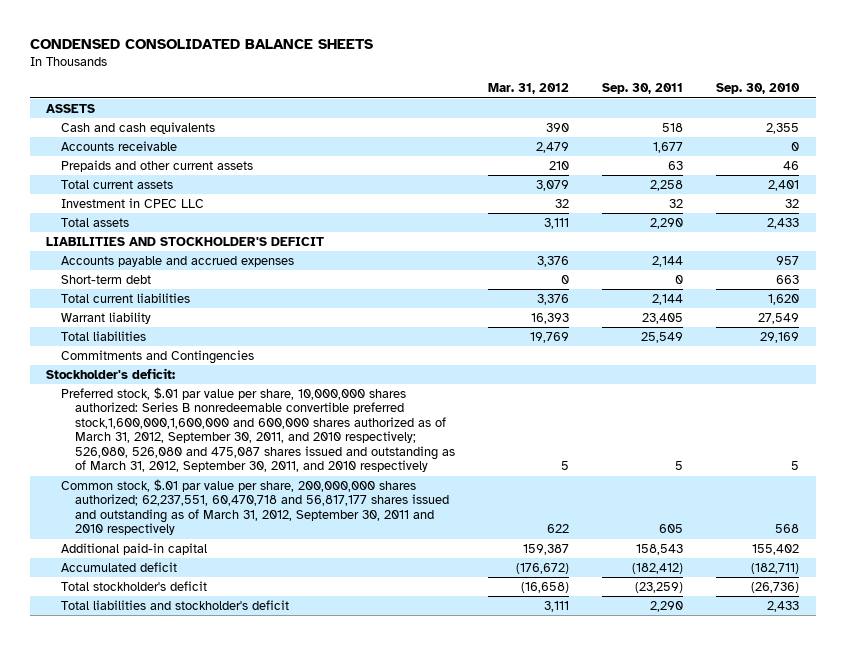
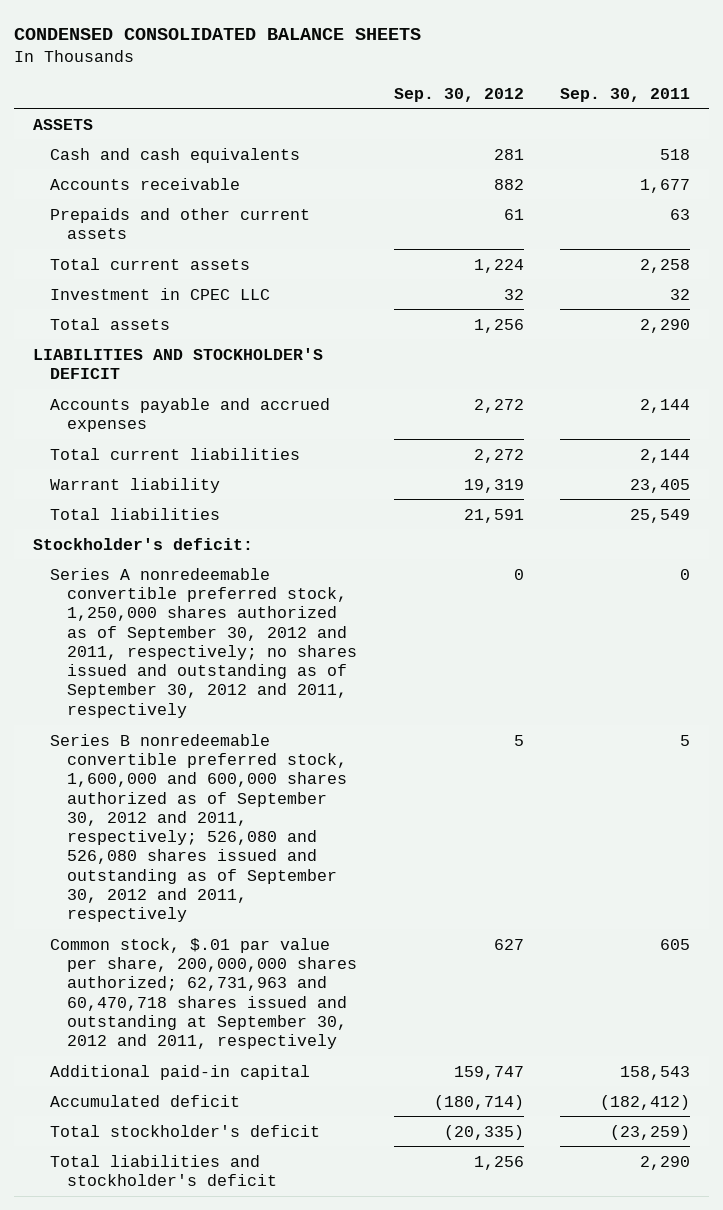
[487,83,569,95] Mar. 31, 2012 -> none
[716,83,801,95] Sep. 30, 2010 -> none
none -> [393,87,524,102] Sep. 30, 2012
[60,274,151,284] Short-term debt -> none
[60,349,254,364] Commitments and Contingencies -> none
none -> [49,567,357,718] Series A nonredeemable convertible preferred stock, 1,250,000 shares authorized as of September 30, 2012 and 2011, respectively; no shares issued and outstanding as of September 30, 2012 and 2011, respectively
[60,386,455,473] Preferred stock, $.01 par value per share, 10,000,000 shares authorized: Series B nonredeemable convertible preferred stock,1,600,000,1,600,000 and 600,000 shares authorized as of March 31, 2012, September 30, 2011, and 2010 respectively; 526,080, 526,080 and 475,087 shares issued and outstanding as of March 31, 2012, September 30, 2011, and 2010 respectively -> [49,733,347,923] Series B nonredeemable convertible preferred stock, 1,600,000 and 600,000 shares authorized as of September 30, 2012 and 2011, respectively; 526,080 and 526,080 shares issued and outstanding as of September 30, 2012 and 2011, respectively
[60,478,449,536] Common stock, $.01 par value per share, 200,000,000 shares authorized; 62,237,551, 60,470,718 and 56,817,177 shares issued and outstanding as of March 31, 2012, September 30, 2011 and 2010 respectively -> [49,937,357,1050] Common stock, $.01 par value per share, 200,000,000 shares authorized; 62,731,963 and 60,470,718 shares issued and outstanding at September 30, 2012 and 2011, respectively

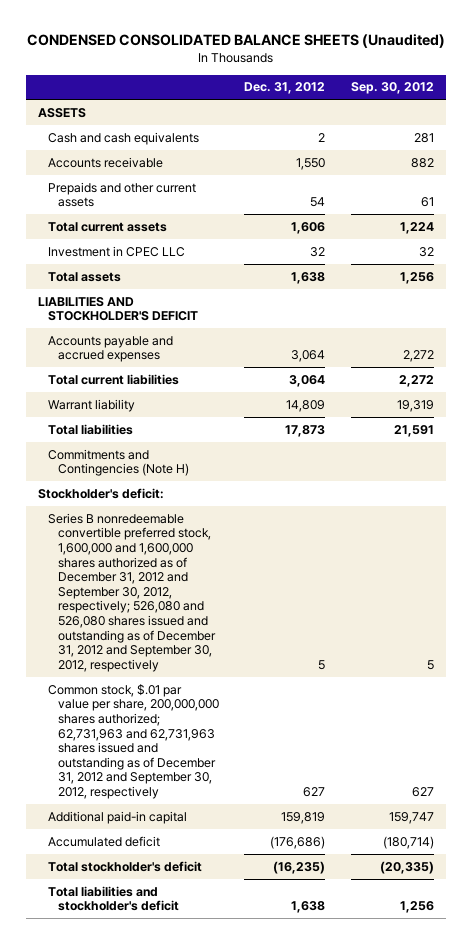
[14,27,422,40] CONDENSED CONSOLIDATED BALANCE SHEETS -> [26,34,445,49] CONDENSED CONSOLIDATED BALANCE SHEETS (Unaudited)
[560,87,691,102] Sep. 30, 2011 -> none
none -> [244,82,326,95] Dec. 31, 2012
none -> [48,448,189,477] Commitments and Contingencies (Note H)
[49,567,357,718] Series A nonredeemable convertible preferred stock, 1,250,000 shares authorized as of September 30, 2012 and 2011, respectively; no shares issued and outstanding as of September 30, 2012 and 2011, respectively -> none
[49,733,347,923] Series B nonredeemable convertible preferred stock, 1,600,000 and 600,000 shares authorized as of September 30, 2012 and 2011, respectively; 526,080 and 526,080 shares issued and outstanding as of September 30, 2012 and 2011, respectively -> [48,512,216,672] Series B nonredeemable convertible preferred stock, 1,600,000 and 1,600,000 shares authorized as of December 31, 2012 and September 30, 2012, respectively; 526,080 and 526,080 shares issued and outstanding as of December 31, 2012 and September 30, 2012, respectively
[49,937,357,1050] Common stock, $.01 par value per share, 200,000,000 shares authorized; 62,731,963 and 60,470,718 shares issued and outstanding at September 30, 2012 and 2011, respectively -> [48,683,219,800] Common stock, $.01 par value per share, 200,000,000 shares authorized; 62,731,963 and 62,731,963 shares issued and outstanding as of December 31, 2012 and September 30, 2012, respectively

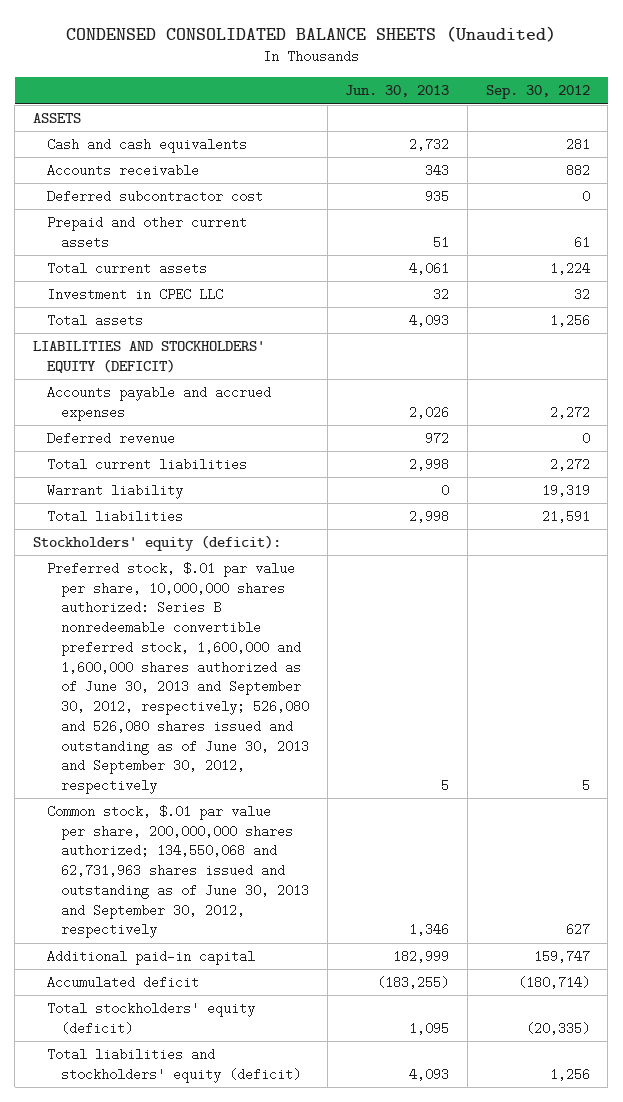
[244,82,326,95] Dec. 31, 2012 -> none
none -> [345,85,450,98] Jun. 30, 2013
none -> [47,190,264,204] Deferred subcontractor cost
[48,181,197,208] Prepaids and other current assets -> [47,216,248,249] Prepaid and other current assets
[38,296,199,322] LIABILITIES AND STOCKHOLDER'S DEFICIT -> [33,341,266,373] LIABILITIES AND STOCKHOLDERS' EQUITY (DEFICIT)
none -> [47,432,176,446] Deferred revenue
[48,448,189,477] Commitments and Contingencies (Note H) -> none
[38,487,165,499] Stockholder's deficit: -> [33,535,282,552] Stockholders' equity (deficit):
[48,512,216,672] Series B nonredeemable convertible preferred stock, 1,600,000 and 1,600,000 shares authorized as of December 31, 2012 and September 30, 2012, respectively; 526,080 and 526,080 shares issued and outstanding as of December 31, 2012 and September 30, 2012, respectively -> [47,562,309,794] Preferred stock, $.01 par value per share, 10,000,000 shares authorized: Series B nonredeemable convertible preferred stock, 1,600,000 and 1,600,000 shares authorized as of June 30, 2013 and September 30, 2012, respectively; 526,080 and 526,080 shares issued and outstanding as of June 30, 2013 and September 30, 2012, respectively
[48,683,219,800] Common stock, $.01 par value per share, 200,000,000 shares authorized; 62,731,963 and 62,731,963 shares issued and outstanding as of December 31, 2012 and September 30, 2012, respectively -> [47,805,309,939] Common stock, $.01 par value per share, 200,000,000 shares authorized; 134,550,068 and 62,731,963 shares issued and outstanding as of June 30, 2013 and September 30, 2012, respectively
[48,860,203,872] Total stockholder's deficit -> [47,1002,256,1035] Total stockholders' equity (deficit)
[48,885,179,912] Total liabilities and stockholder's deficit -> [47,1048,301,1083] Total liabilities and stockholders' equity (deficit)

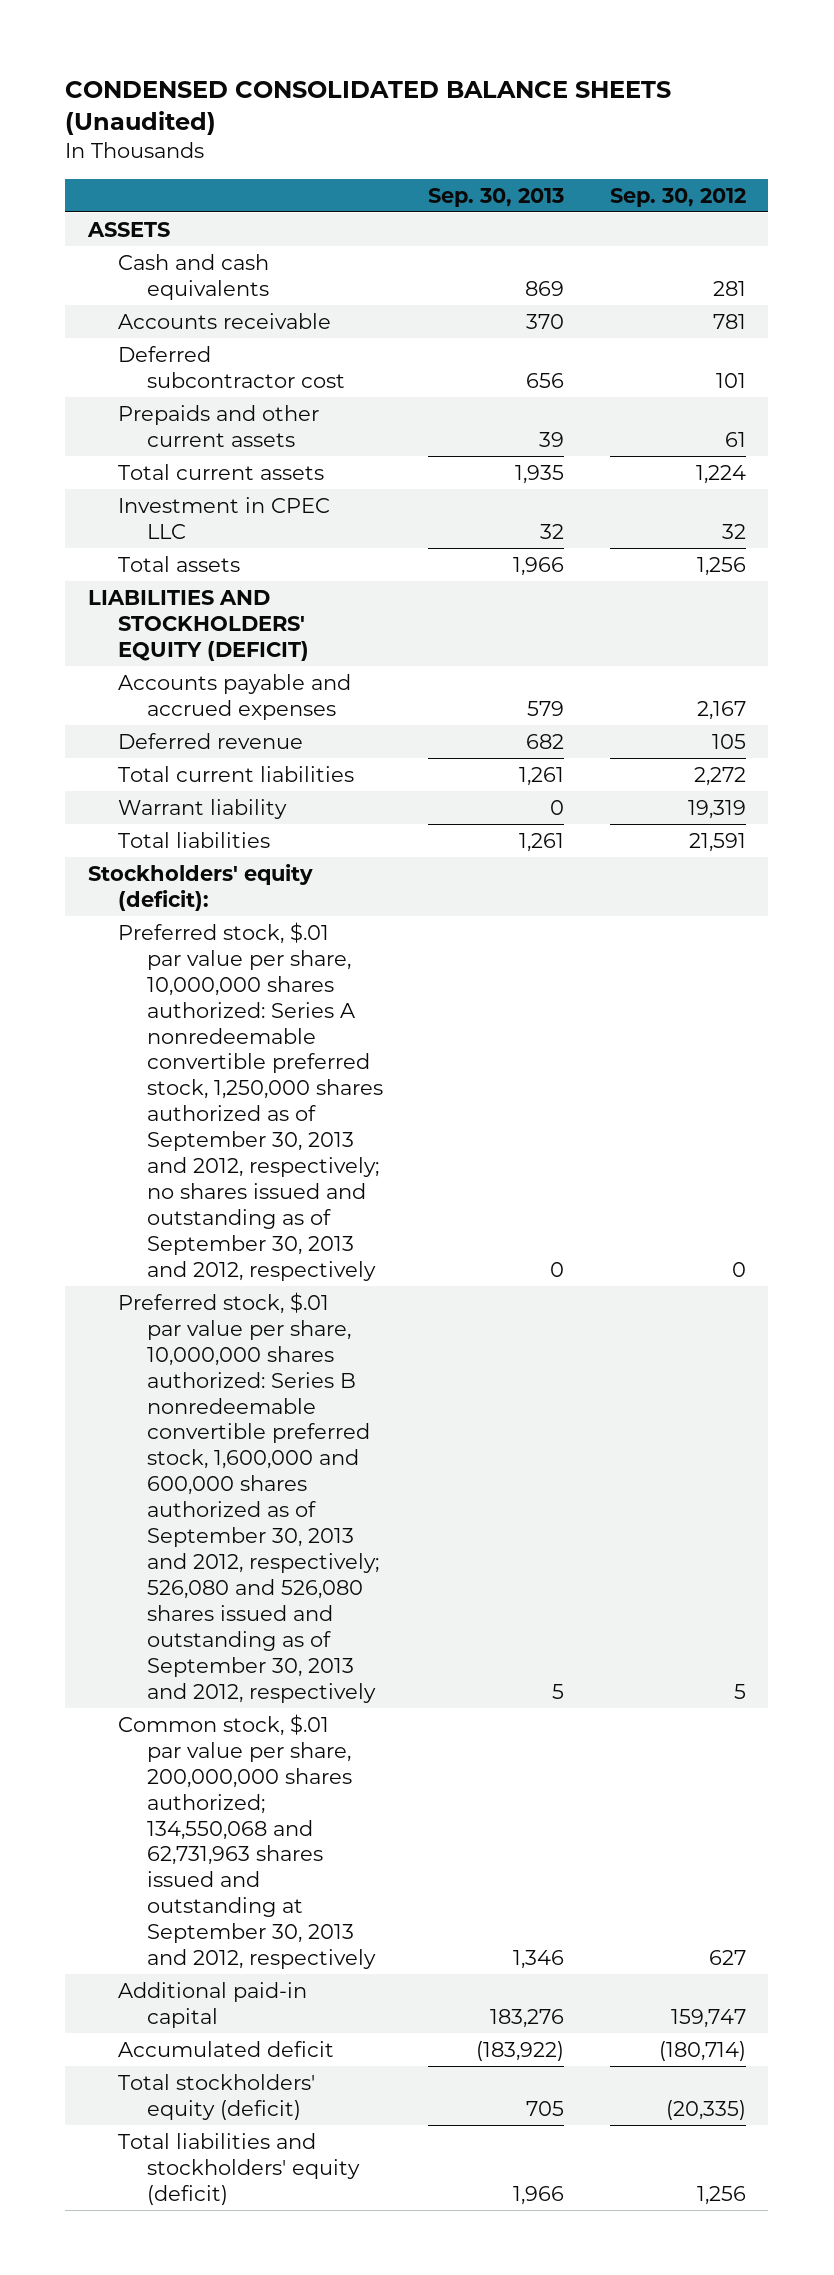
[345,85,450,98] Jun. 30, 2013 -> none
none -> [428,187,565,207] Sep. 30, 2013
[565,164,590,178] 882 -> [712,313,746,329] 781
[581,190,590,204] 0 -> [715,372,746,388] 101
[47,216,248,249] Prepaid and other current assets -> [117,404,319,447] Prepaids and other current assets
[549,405,590,419] 2,272 -> [696,700,746,720] 2,167
[581,432,590,446] 0 -> [711,733,746,749] 105
none -> [117,921,384,1282] Preferred stock, $.01 par value per share, 10,000,000 shares authorized: Series A nonredeemable convertible preferred stock, 1,250,000 shares authorized as of September 30, 2013 and 2012, respectively; no shares issued and outstanding as of September 30, 2013 and 2012, respectively
[47,562,309,794] Preferred stock, $.01 par value per share, 10,000,000 shares authorized: Series B nonredeemable convertible preferred stock, 1,600,000 and 1,600,000 shares authorized as of June 30, 2013 and September 30, 2012, respectively; 526,080 and 526,080 shares issued and outstanding as of June 30, 2013 and September 30, 2012, respectively -> [117,1291,380,1704] Preferred stock, $.01 par value per share, 10,000,000 shares authorized: Series B nonredeemable convertible preferred stock, 1,600,000 and 600,000 shares authorized as of September 30, 2013 and 2012, respectively; 526,080 and 526,080 shares issued and outstanding as of September 30, 2013 and 2012, respectively
[47,805,309,939] Common stock, $.01 par value per share, 200,000,000 shares authorized; 134,550,068 and 62,731,963 shares issued and outstanding as of June 30, 2013 and September 30, 2012, respectively -> [117,1713,377,1970] Common stock, $.01 par value per share, 200,000,000 shares authorized; 134,550,068 and 62,731,963 shares issued and outstanding at September 30, 2013 and 2012, respectively

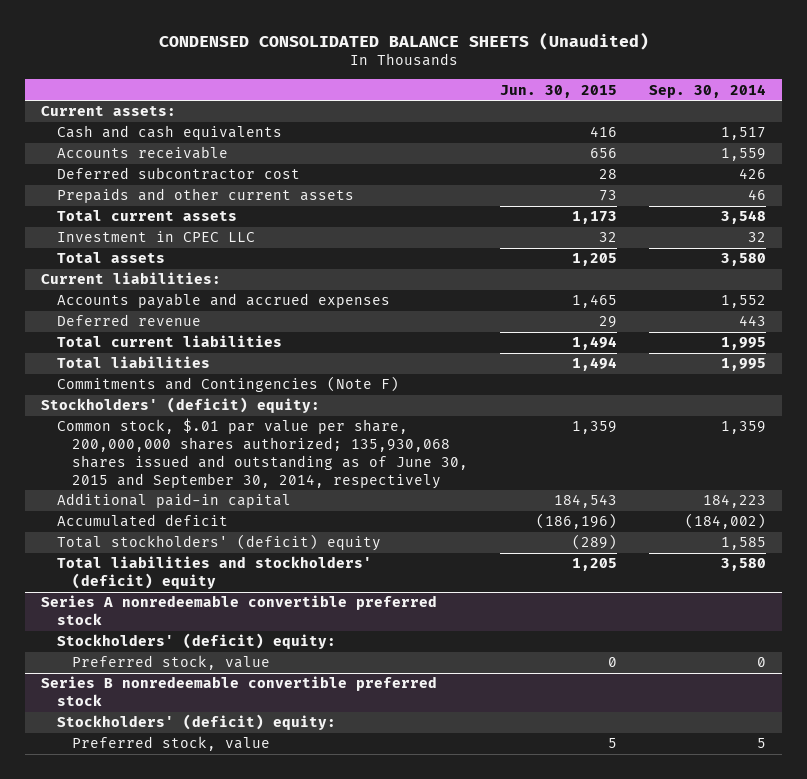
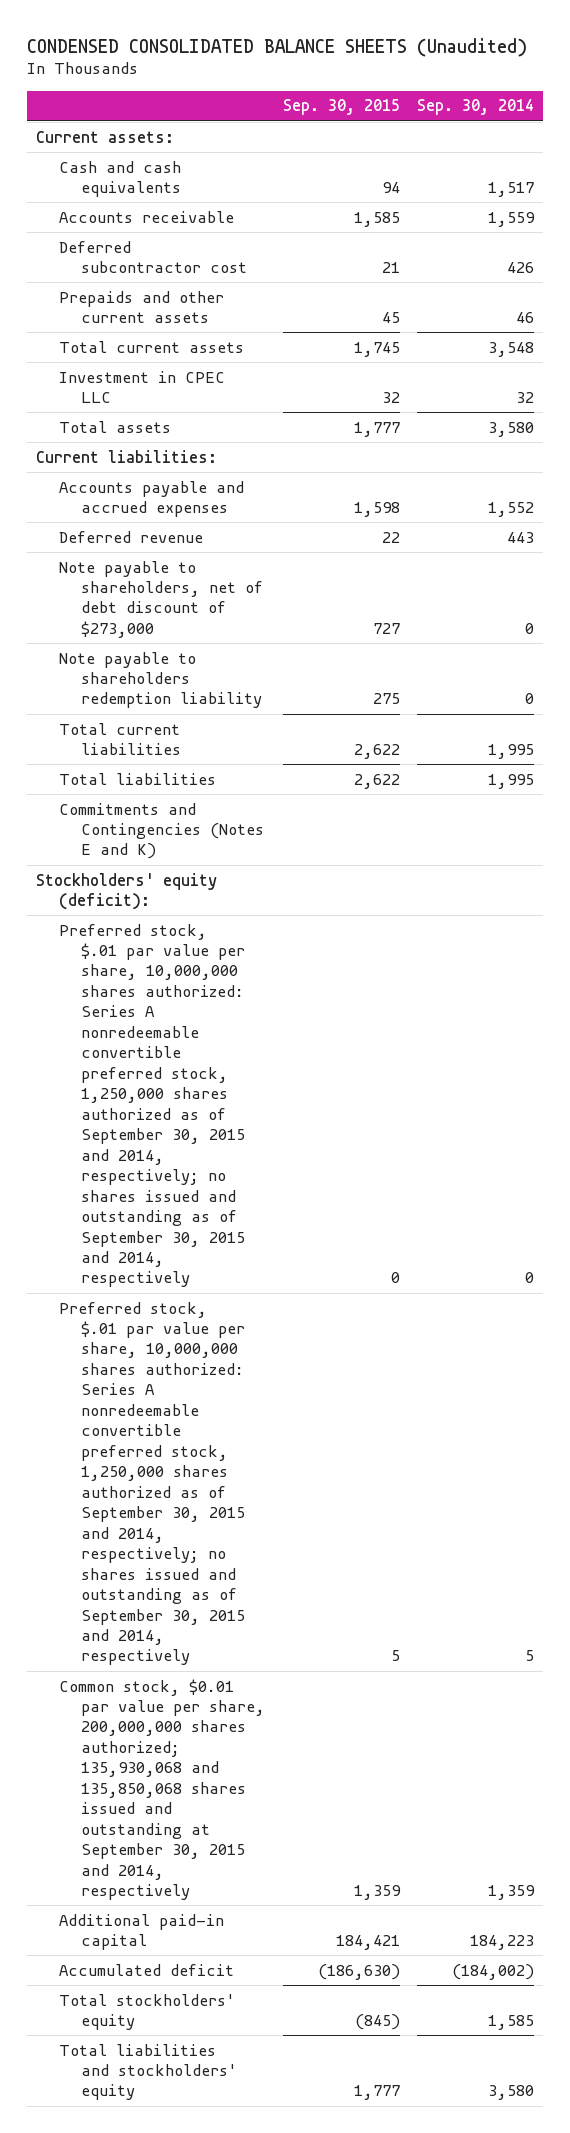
[500,84,618,98] Jun. 30, 2015 -> none
none -> [282,99,400,116] Sep. 30, 2015
none -> [58,560,263,638] Note payable to shareholders, net of debt discount of $273,000
none -> [58,651,262,709] Note payable to shareholders redemption liability
[56,376,399,393] Commitments and Contingencies (Note F) -> [58,802,264,860] Commitments and Contingencies (Notes E and K)
[41,397,321,414] Stockholders' (deficit) equity: -> [36,872,218,910] Stockholders' equity (deficit):
none -> [58,923,245,1288] Preferred stock, $.01 par value per share, 10,000,000 shares authorized: Series A nonredeemable convertible preferred stock, 1,250,000 shares authorized as of September 30, 2015 and 2014, respectively; no shares issued and outstanding as of September 30, 2015 and 2014, respectively
none -> [58,1301,245,1666] Preferred stock, $.01 par value per share, 10,000,000 shares authorized: Series A nonredeemable convertible preferred stock, 1,250,000 shares authorized as of September 30, 2015 and 2014, respectively; no shares issued and outstanding as of September 30, 2015 and 2014, respectively
[56,418,469,489] Common stock, $.01 par value per share, 200,000,000 shares authorized; 135,930,068 shares issued and outstanding as of June 30, 2015 and September 30, 2014, respectively -> [58,1678,265,1901] Common stock, $0.01 par value per share, 200,000,000 shares authorized; 135,930,068 and 135,850,068 shares issued and outstanding at September 30, 2015 and 2014, respectively
[41,595,438,626] Series A nonredeemable convertible preferred stock -> none
[56,633,336,650] Stockholders' (deficit) equity: -> none
[72,655,271,671] Preferred stock, value -> none
[41,676,438,707] Series B nonredeemable convertible preferred stock -> none
[56,714,336,731] Stockholders' (deficit) equity: -> none
[72,736,271,752] Preferred stock, value -> none
[56,534,381,552] Total stockholders' (deficit) equity -> [58,1993,235,2030] Total stockholders' equity
[56,556,372,590] Total liabilities and stockholders' (deficit) equity -> [58,2043,237,2101] Total liabilities and stockholders' equity

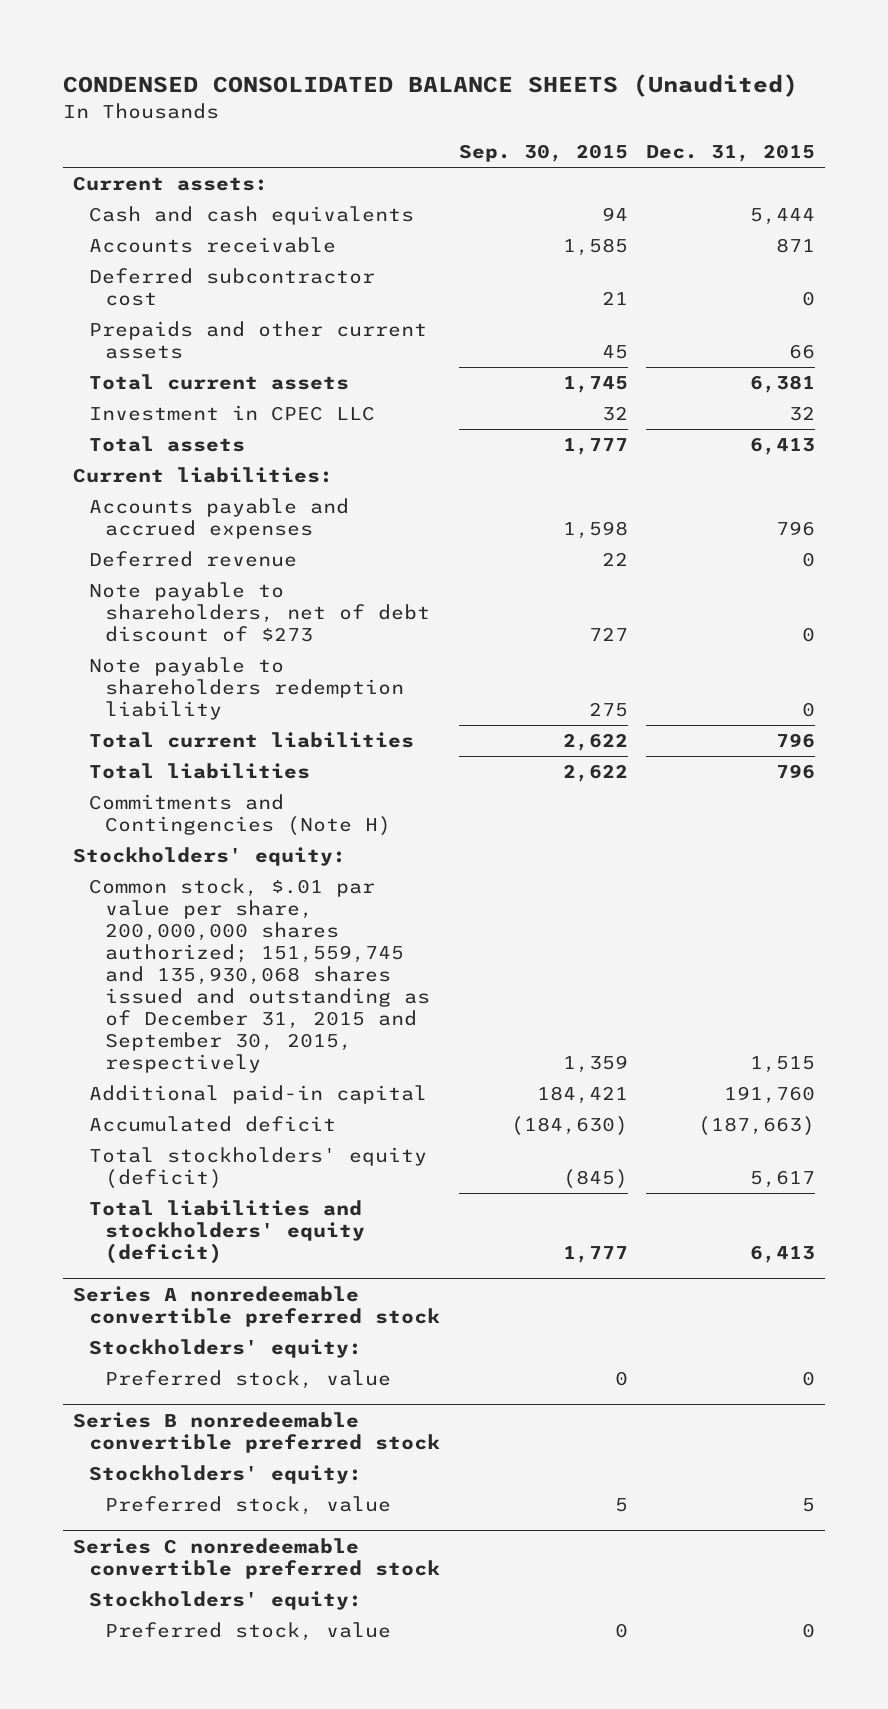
[417,99,535,116] Sep. 30, 2014 -> none
none -> [646,144,816,163] Dec. 31, 2015
[58,560,263,638] Note payable to shareholders, net of debt discount of $273,000 -> [88,582,430,642] Note payable to shareholders, net of debt discount of $273
[58,923,245,1288] Preferred stock, $.01 par value per share, 10,000,000 shares authorized: Series A nonredeemable convertible preferred stock, 1,250,000 shares authorized as of September 30, 2015 and 2014, respectively; no shares issued and outstanding as of September 30, 2015 and 2014, respectively -> none
[58,1301,245,1666] Preferred stock, $.01 par value per share, 10,000,000 shares authorized: Series A nonredeemable convertible preferred stock, 1,250,000 shares authorized as of September 30, 2015 and 2014, respectively; no shares issued and outstanding as of September 30, 2015 and 2014, respectively -> none
[58,802,264,860] Commitments and Contingencies (Notes E and K) -> [88,794,391,837] Commitments and Contingencies (Note H)
[36,872,218,910] Stockholders' equity (deficit): -> [72,847,346,867] Stockholders' equity:
[58,1678,265,1901] Common stock, $0.01 par value per share, 200,000,000 shares authorized; 135,930,068 and 135,850,068 shares issued and outstanding at September 30, 2015 and 2014, respectively -> [88,878,430,1073] Common stock, $.01 par value per share, 200,000,000 shares authorized; 151,559,745 and 135,930,068 shares issued and outstanding as of December 31, 2015 and September 30, 2015, respectively
[317,1963,400,1980] (186,630) -> [510,1116,628,1137] (184,630)
[58,1993,235,2030] Total stockholders' equity -> [88,1147,427,1190] Total stockholders' equity (deficit)
[58,2043,237,2101] Total liabilities and stockholders' equity -> [88,1200,365,1264] Total liabilities and stockholders' equity (deficit)
none -> [72,1286,440,1328] Series A nonredeemable convertible preferred stock
none -> [88,1339,362,1359] Stockholders' equity:
none -> [104,1370,391,1390] Preferred stock, value
none -> [72,1412,440,1454] Series B nonredeemable convertible preferred stock
none -> [88,1465,362,1485] Stockholders' equity:
none -> [104,1496,391,1516] Preferred stock, value
none -> [72,1538,440,1580] Series C nonredeemable convertible preferred stock
none -> [88,1591,362,1611] Stockholders' equity:
none -> [104,1622,391,1642] Preferred stock, value

